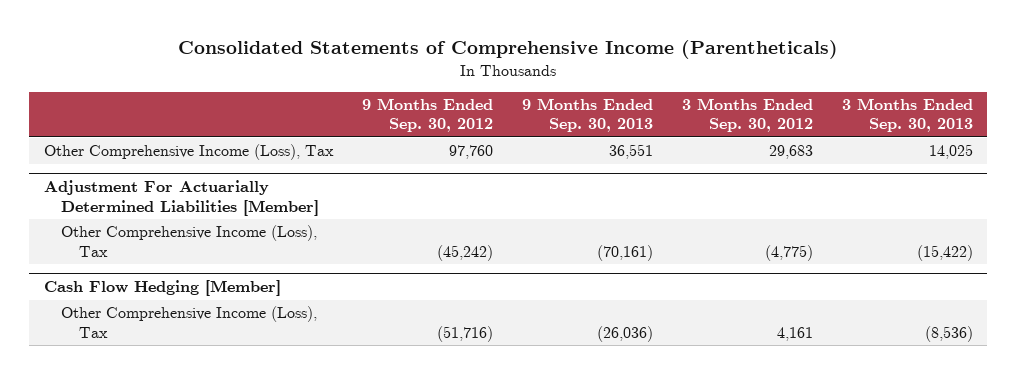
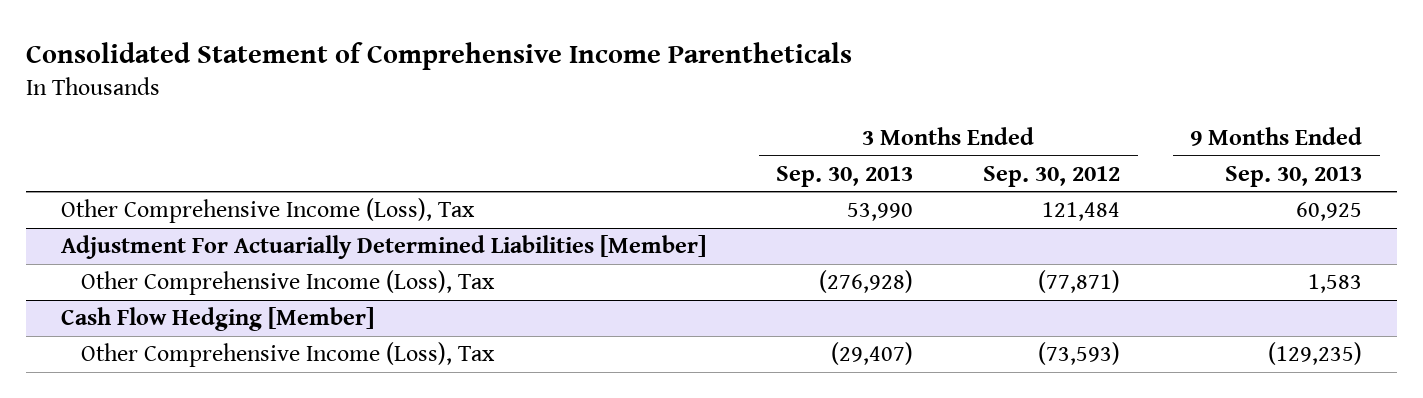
[178,39,839,59] Consolidated Statements of Comprehensive Income (Parentheticals) -> [25,41,852,70] Consolidated Statement of Comprehensive Income Parentheticals
[361,97,493,133] 9 Months Ended Sep. 30, 2012 -> none
[608,144,653,160] 36,551 -> [1296,202,1363,222] 60,925
[768,145,813,160] 29,683 -> [1042,202,1121,222] 121,484
[928,144,973,160] 14,025 -> [847,203,914,222] 53,990
[596,244,653,261] (70,161) -> [1308,274,1363,294] 1,583
[764,244,813,261] (4,775) -> [1038,270,1121,294] (77,871)
[916,244,973,261] (15,422) -> [819,270,914,294] (276,928)
[596,325,653,342] (26,036) -> [1268,342,1363,366] (129,235)
[776,326,813,341] 4,161 -> [1038,342,1121,366] (73,593)
[924,325,973,342] (8,536) -> [831,342,914,366] (29,407)

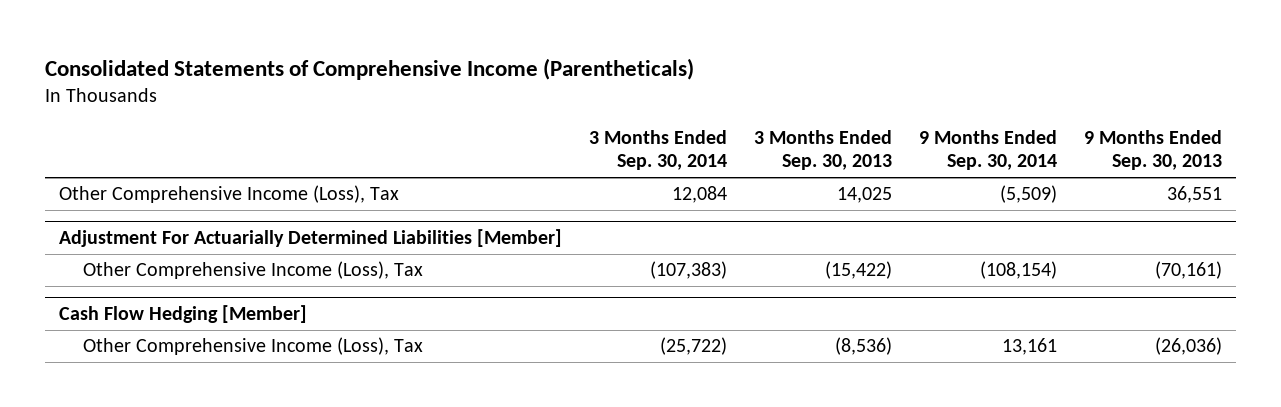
[25,41,852,70] Consolidated Statement of Comprehensive Income Parentheticals -> [45,57,695,80] Consolidated Statements of Comprehensive Income (Parentheticals)
[983,165,1121,187] Sep. 30, 2012 -> none
none -> [588,130,727,171] 3 Months Ended Sep. 30, 2014
none -> [918,130,1057,171] 9 Months Ended Sep. 30, 2014
[847,203,914,222] 53,990 -> [836,187,892,204] 14,025
[1296,202,1363,222] 60,925 -> [1166,186,1222,204] 36,551
[819,270,914,294] (276,928) -> [824,261,892,280] (15,422)
[1308,274,1363,294] 1,583 -> [1154,261,1222,280] (70,161)
[831,342,914,366] (29,407) -> [834,337,892,356] (8,536)
[1268,342,1363,366] (129,235) -> [1154,337,1222,356] (26,036)

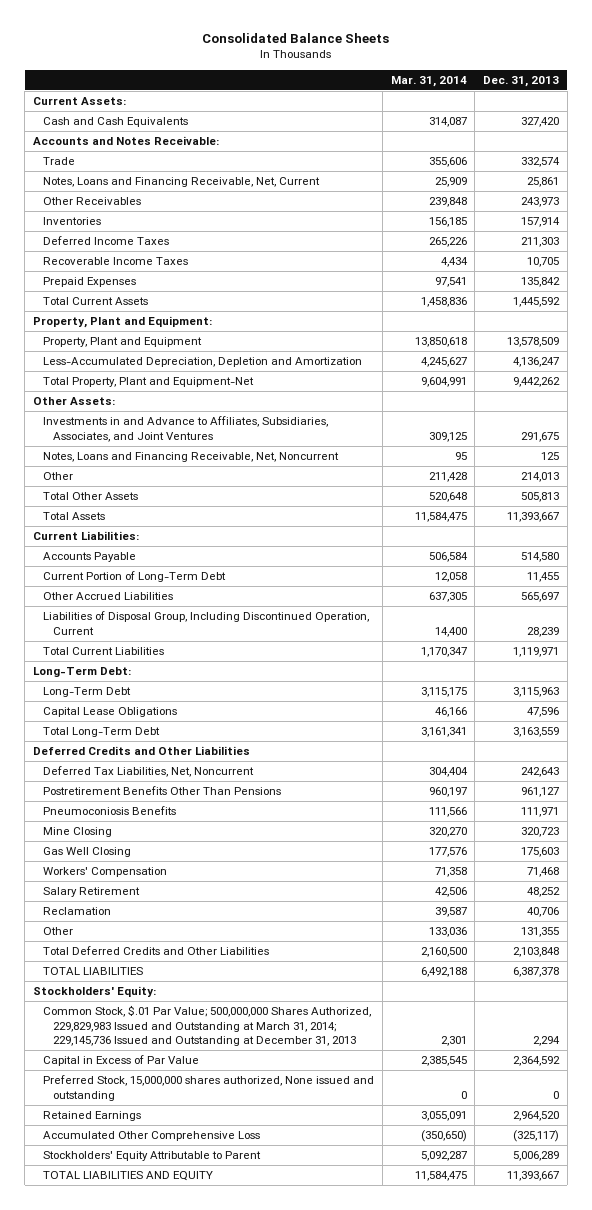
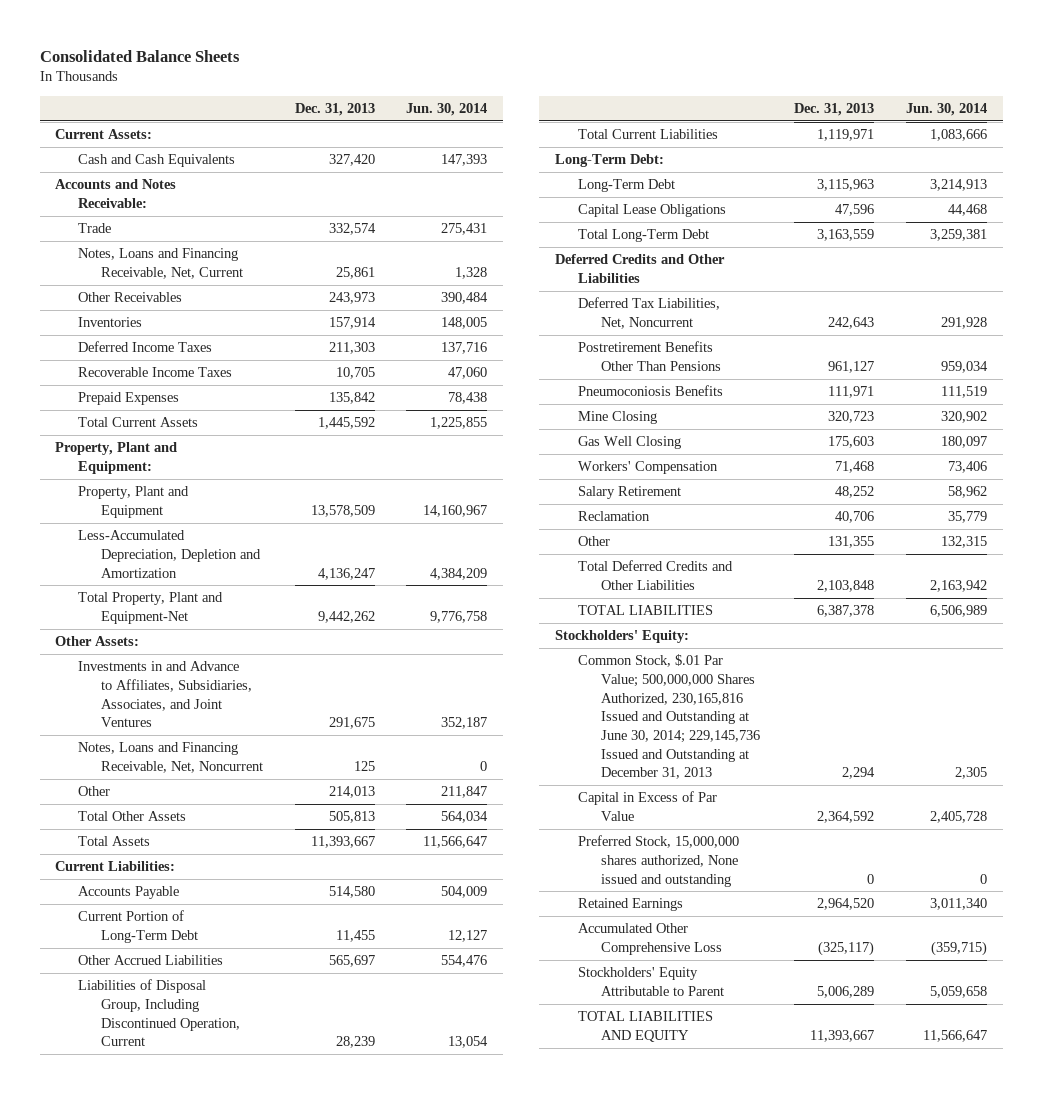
[390,75,467,87] Mar. 31, 2014 -> none
none -> [406,102,488,116] Jun. 30, 2014
[42,1005,371,1047] Common Stock, $.01 Par Value; 500,000,000 Shares Authorized, 229,829,983 Issued and Outstanding at March 31, 2014; 229,145,736 Issued and Outstanding at December 31, 2013 -> [577,654,760,780] Common Stock, $.01 Par Value; 500,000,000 Shares Authorized, 230,165,816 Issued and Outstanding at June 30, 2014; 229,145,736 Issued and Outstanding at December 31, 2013

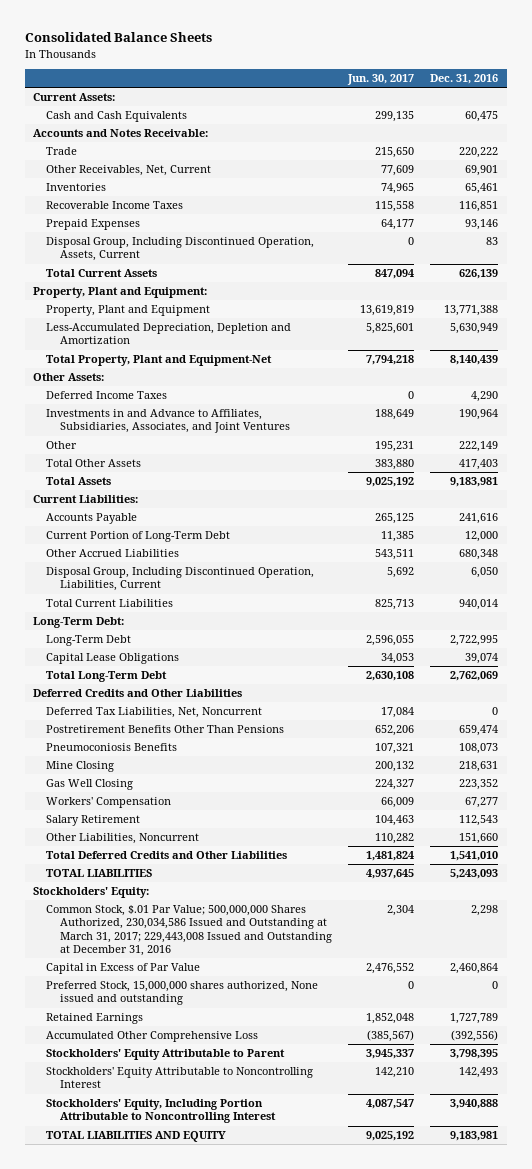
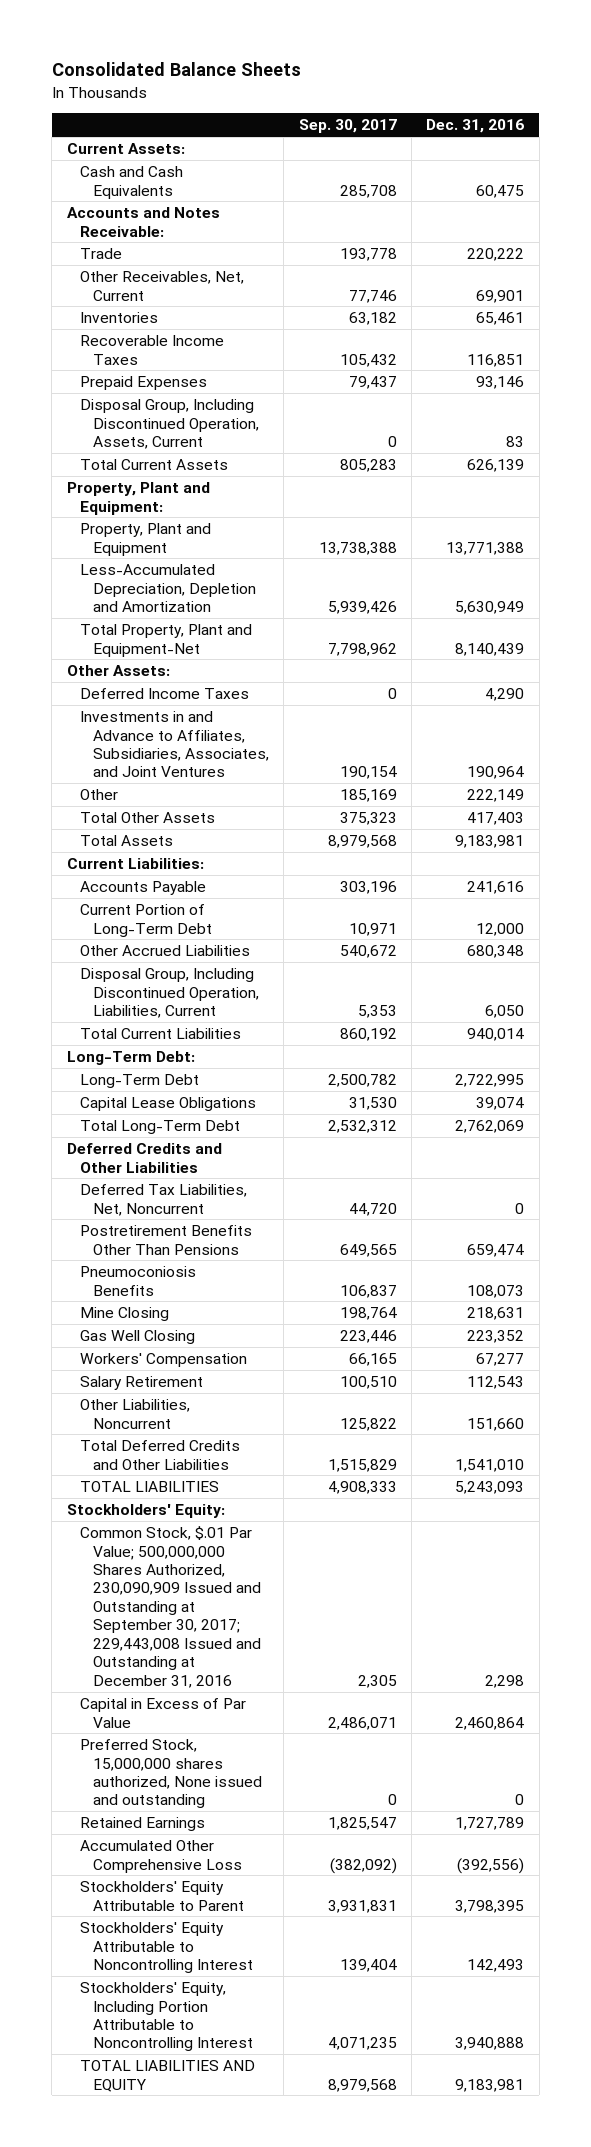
[347,73,415,85] Jun. 30, 2017 -> none
none -> [298,119,397,134] Sep. 30, 2017
[46,905,332,956] Common Stock, $.01 Par Value; 500,000,000 Shares Authorized, 230,034,586 Issued and Outstanding at March 31, 2017; 229,443,008 Issued and Outstanding at December 31, 2016 -> [79,1526,262,1688] Common Stock, $.01 Par Value; 500,000,000 Shares Authorized, 230,090,909 Issued and Outstanding at September 30, 2017; 229,443,008 Issued and Outstanding at December 31, 2016

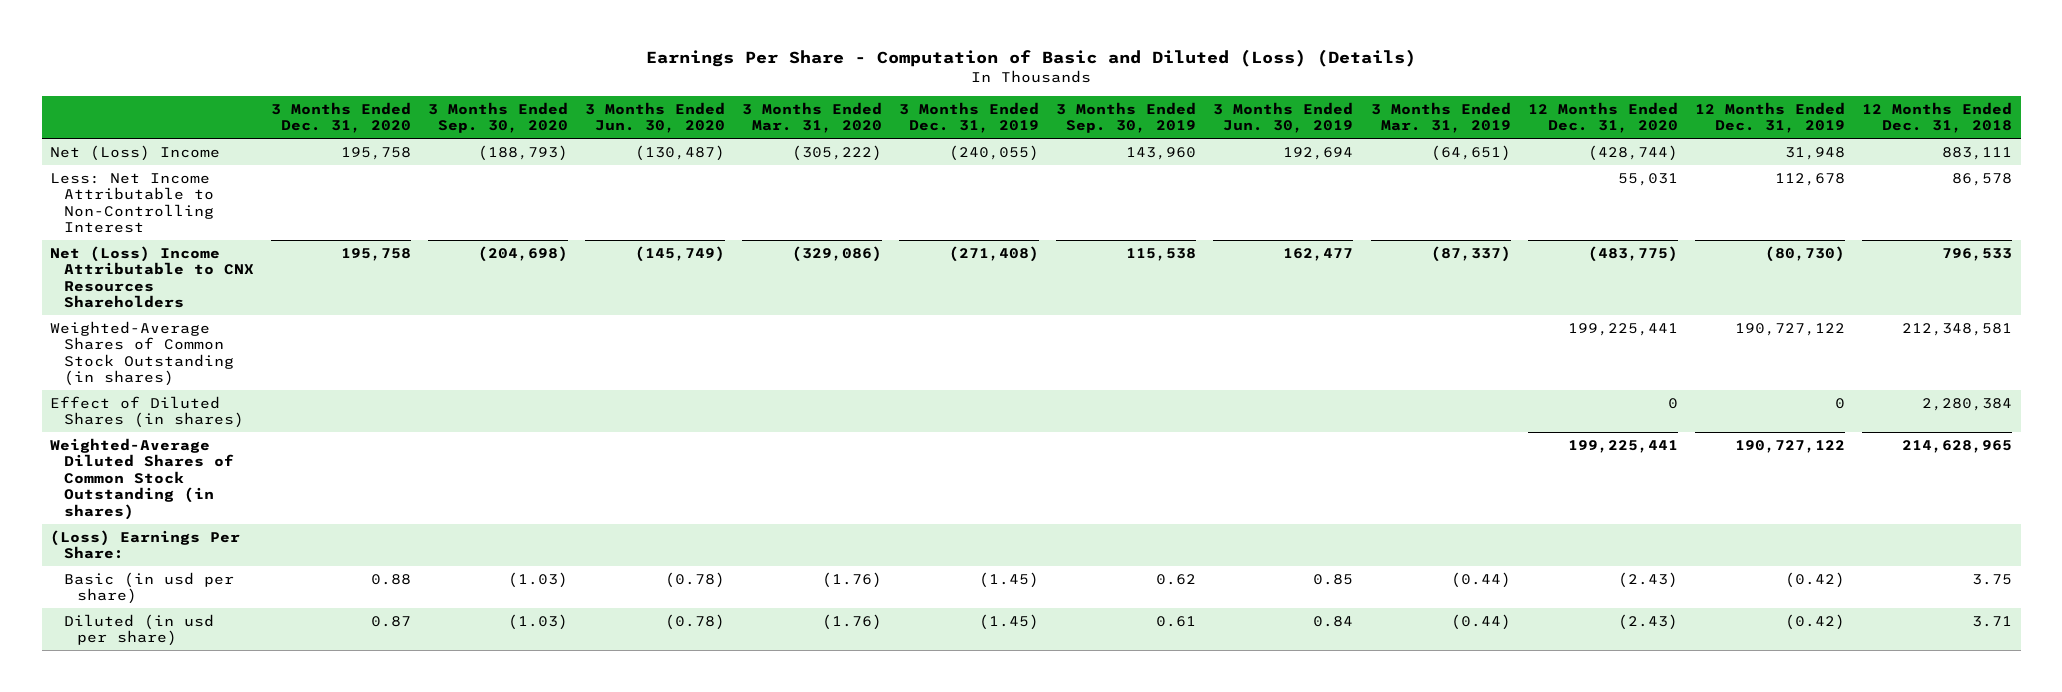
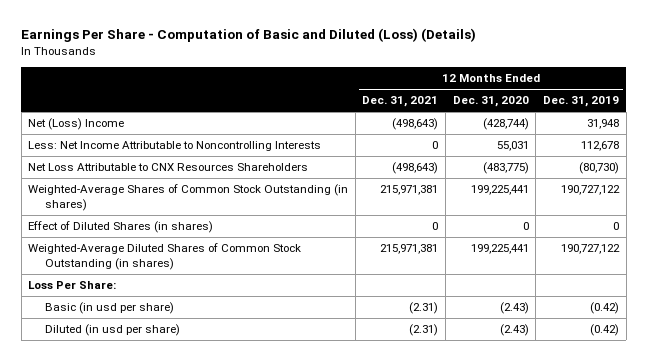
[270,101,411,134] 3 Months Ended Dec. 31, 2020 -> none
[427,101,568,134] 3 Months Ended Sep. 30, 2020 -> none
[585,101,726,134] 3 Months Ended Jun. 30, 2020 -> none
[742,101,883,134] 3 Months Ended Mar. 31, 2020 -> none
[899,101,1040,134] 3 Months Ended Dec. 31, 2019 -> none
[1056,101,1197,134] 3 Months Ended Sep. 30, 2019 -> none
[1213,101,1354,134] 3 Months Ended Jun. 30, 2019 -> none
[1370,101,1511,134] 3 Months Ended Mar. 31, 2019 -> none
[1861,101,2012,134] 12 Months Ended Dec. 31, 2018 -> none
none -> [362,96,439,108] Dec. 31, 2021
[50,172,214,234] Less: Net Income Attributable to Non-Controlling Interest -> [28,141,322,152] Less: Net Income Attributable to Noncontrolling Interests
[50,245,254,309] Net (Loss) Income Attributable to CNX Resources Shareholders -> [28,163,309,172] Net Loss Attributable to CNX Resources Shareholders
[50,529,241,560] (Loss) Earnings Per Share: -> [28,281,117,290] Loss Per Share:

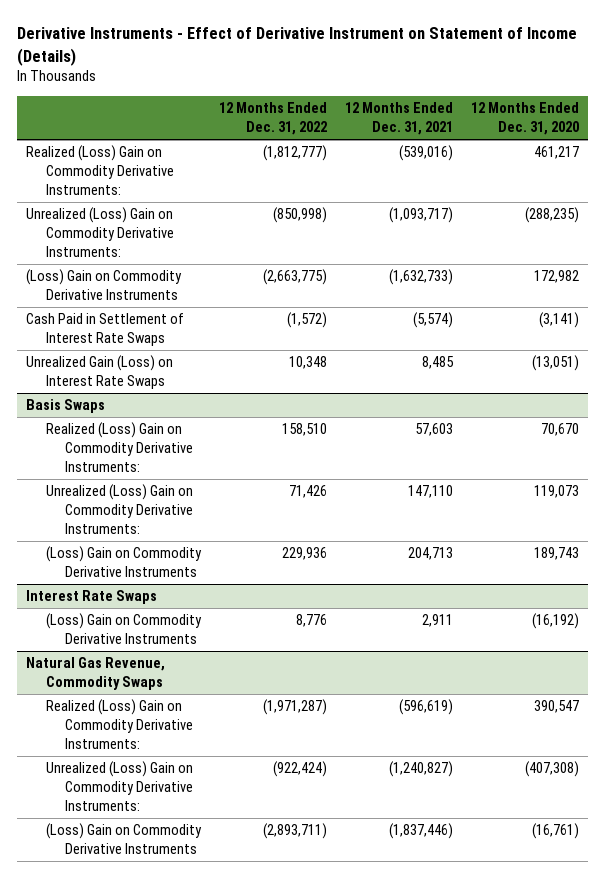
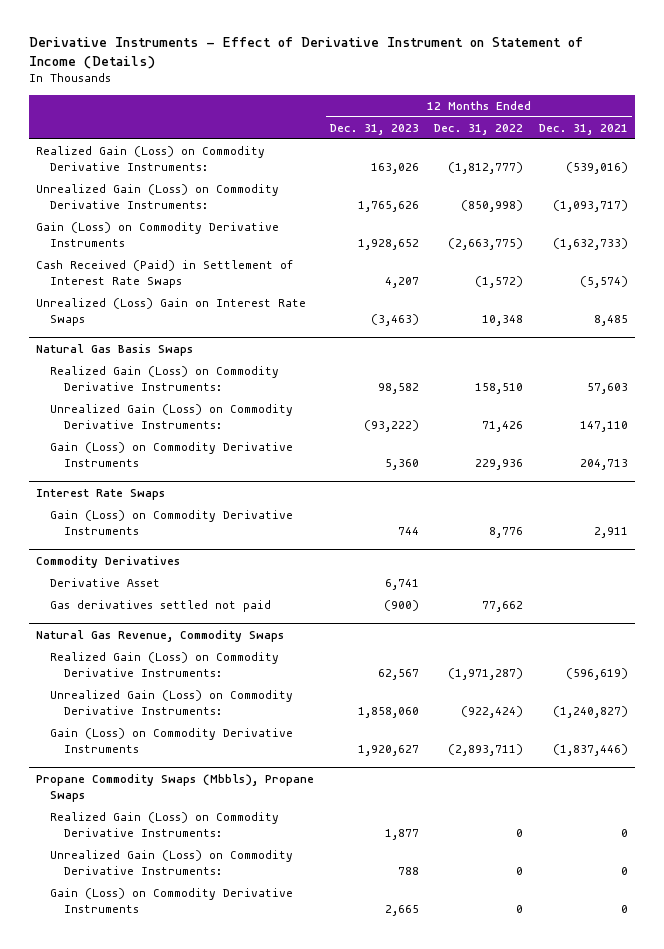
[470,102,579,136] 12 Months Ended Dec. 31, 2020 -> none
none -> [329,123,419,135] Dec. 31, 2023
[25,145,174,195] Realized (Loss) Gain on Commodity Derivative Instruments: -> [36,146,266,171] Realized Gain (Loss) on Commodity Derivative Instruments:
[25,207,174,257] Unrealized (Loss) Gain on Commodity Derivative Instruments: -> [36,184,280,209] Unrealized Gain (Loss) on Commodity Derivative Instruments:
[25,269,182,301] (Loss) Gain on Commodity Derivative Instruments -> [36,222,280,247] Gain (Loss) on Commodity Derivative Instruments
[25,313,184,347] Cash Paid in Settlement of Interest Rate Swaps -> [36,260,294,288] Cash Received (Paid) in Settlement of Interest Rate Swaps
[25,355,173,390] Unrealized Gain (Loss) on Interest Rate Swaps -> [36,298,307,326] Unrealized (Loss) Gain on Interest Rate Swaps
[25,399,105,414] Basis Swaps -> [36,344,194,357] Natural Gas Basis Swaps
[45,422,194,472] Realized (Loss) Gain on Commodity Derivative Instruments: -> [49,366,279,391] Realized Gain (Loss) on Commodity Derivative Instruments:
[45,484,194,534] Unrealized (Loss) Gain on Commodity Derivative Instruments: -> [49,404,293,429] Unrealized Gain (Loss) on Commodity Derivative Instruments:
[45,546,202,578] (Loss) Gain on Commodity Derivative Instruments -> [49,442,293,467] Gain (Loss) on Commodity Derivative Instruments
[45,613,202,645] (Loss) Gain on Commodity Derivative Instruments -> [49,510,293,535] Gain (Loss) on Commodity Derivative Instruments
none -> [36,556,181,569] Commodity Derivatives
none -> [49,578,160,588] Derivative Asset
none -> [49,600,271,613] Gas derivatives settled not paid
[45,699,194,749] Realized (Loss) Gain on Commodity Derivative Instruments: -> [49,652,279,677] Realized Gain (Loss) on Commodity Derivative Instruments:
[45,761,194,811] Unrealized (Loss) Gain on Commodity Derivative Instruments: -> [49,690,293,715] Unrealized Gain (Loss) on Commodity Derivative Instruments:
[45,823,202,855] (Loss) Gain on Commodity Derivative Instruments -> [49,728,293,753] Gain (Loss) on Commodity Derivative Instruments
none -> [36,774,315,802] Propane Commodity Swaps (Mbbls), Propane Swaps
none -> [49,812,279,837] Realized Gain (Loss) on Commodity Derivative Instruments:
none -> [49,850,293,875] Unrealized Gain (Loss) on Commodity Derivative Instruments:
none -> [49,888,293,913] Gain (Loss) on Commodity Derivative Instruments

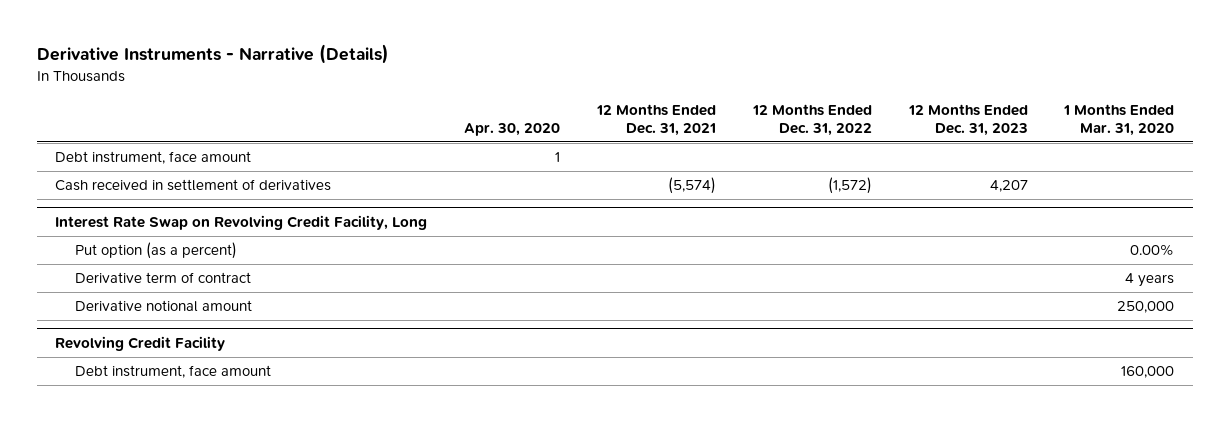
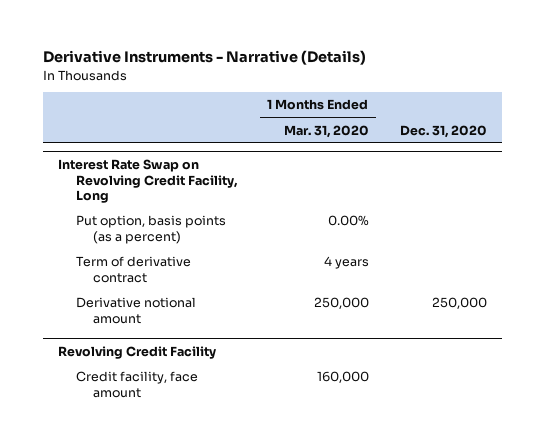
[464,122,561,136] Apr. 30, 2020 -> none
[595,103,716,136] 12 Months Ended Dec. 31, 2021 -> none
[751,103,872,136] 12 Months Ended Dec. 31, 2022 -> none
[907,103,1028,136] 12 Months Ended Dec. 31, 2023 -> none
none -> [399,124,487,138] Dec. 31, 2020
[55,151,252,165] Debt instrument, face amount -> none
[55,179,332,192] Cash received in settlement of derivatives -> none
[75,242,238,260] Put option (as a percent) -> [75,215,226,244] Put option, basis points (as a percent)
[75,272,252,284] Derivative term of contract -> [75,256,191,283] Term of derivative contract
[75,365,272,379] Debt instrument, face amount -> [75,371,198,398] Credit facility, face amount

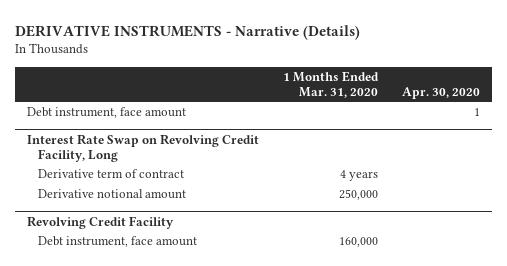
[42,50,366,66] Derivative Instruments - Narrative (Details) -> [15,24,361,40] DERIVATIVE INSTRUMENTS - Narrative (Details)
[399,124,487,138] Dec. 31, 2020 -> none
none -> [401,86,480,99] Apr. 30, 2020
none -> [27,107,187,119] Debt instrument, face amount
[75,215,226,244] Put option, basis points (as a percent) -> none
[75,256,191,283] Term of derivative contract -> [37,169,184,179] Derivative term of contract
[75,371,198,398] Credit facility, face amount -> [37,236,197,248] Debt instrument, face amount

